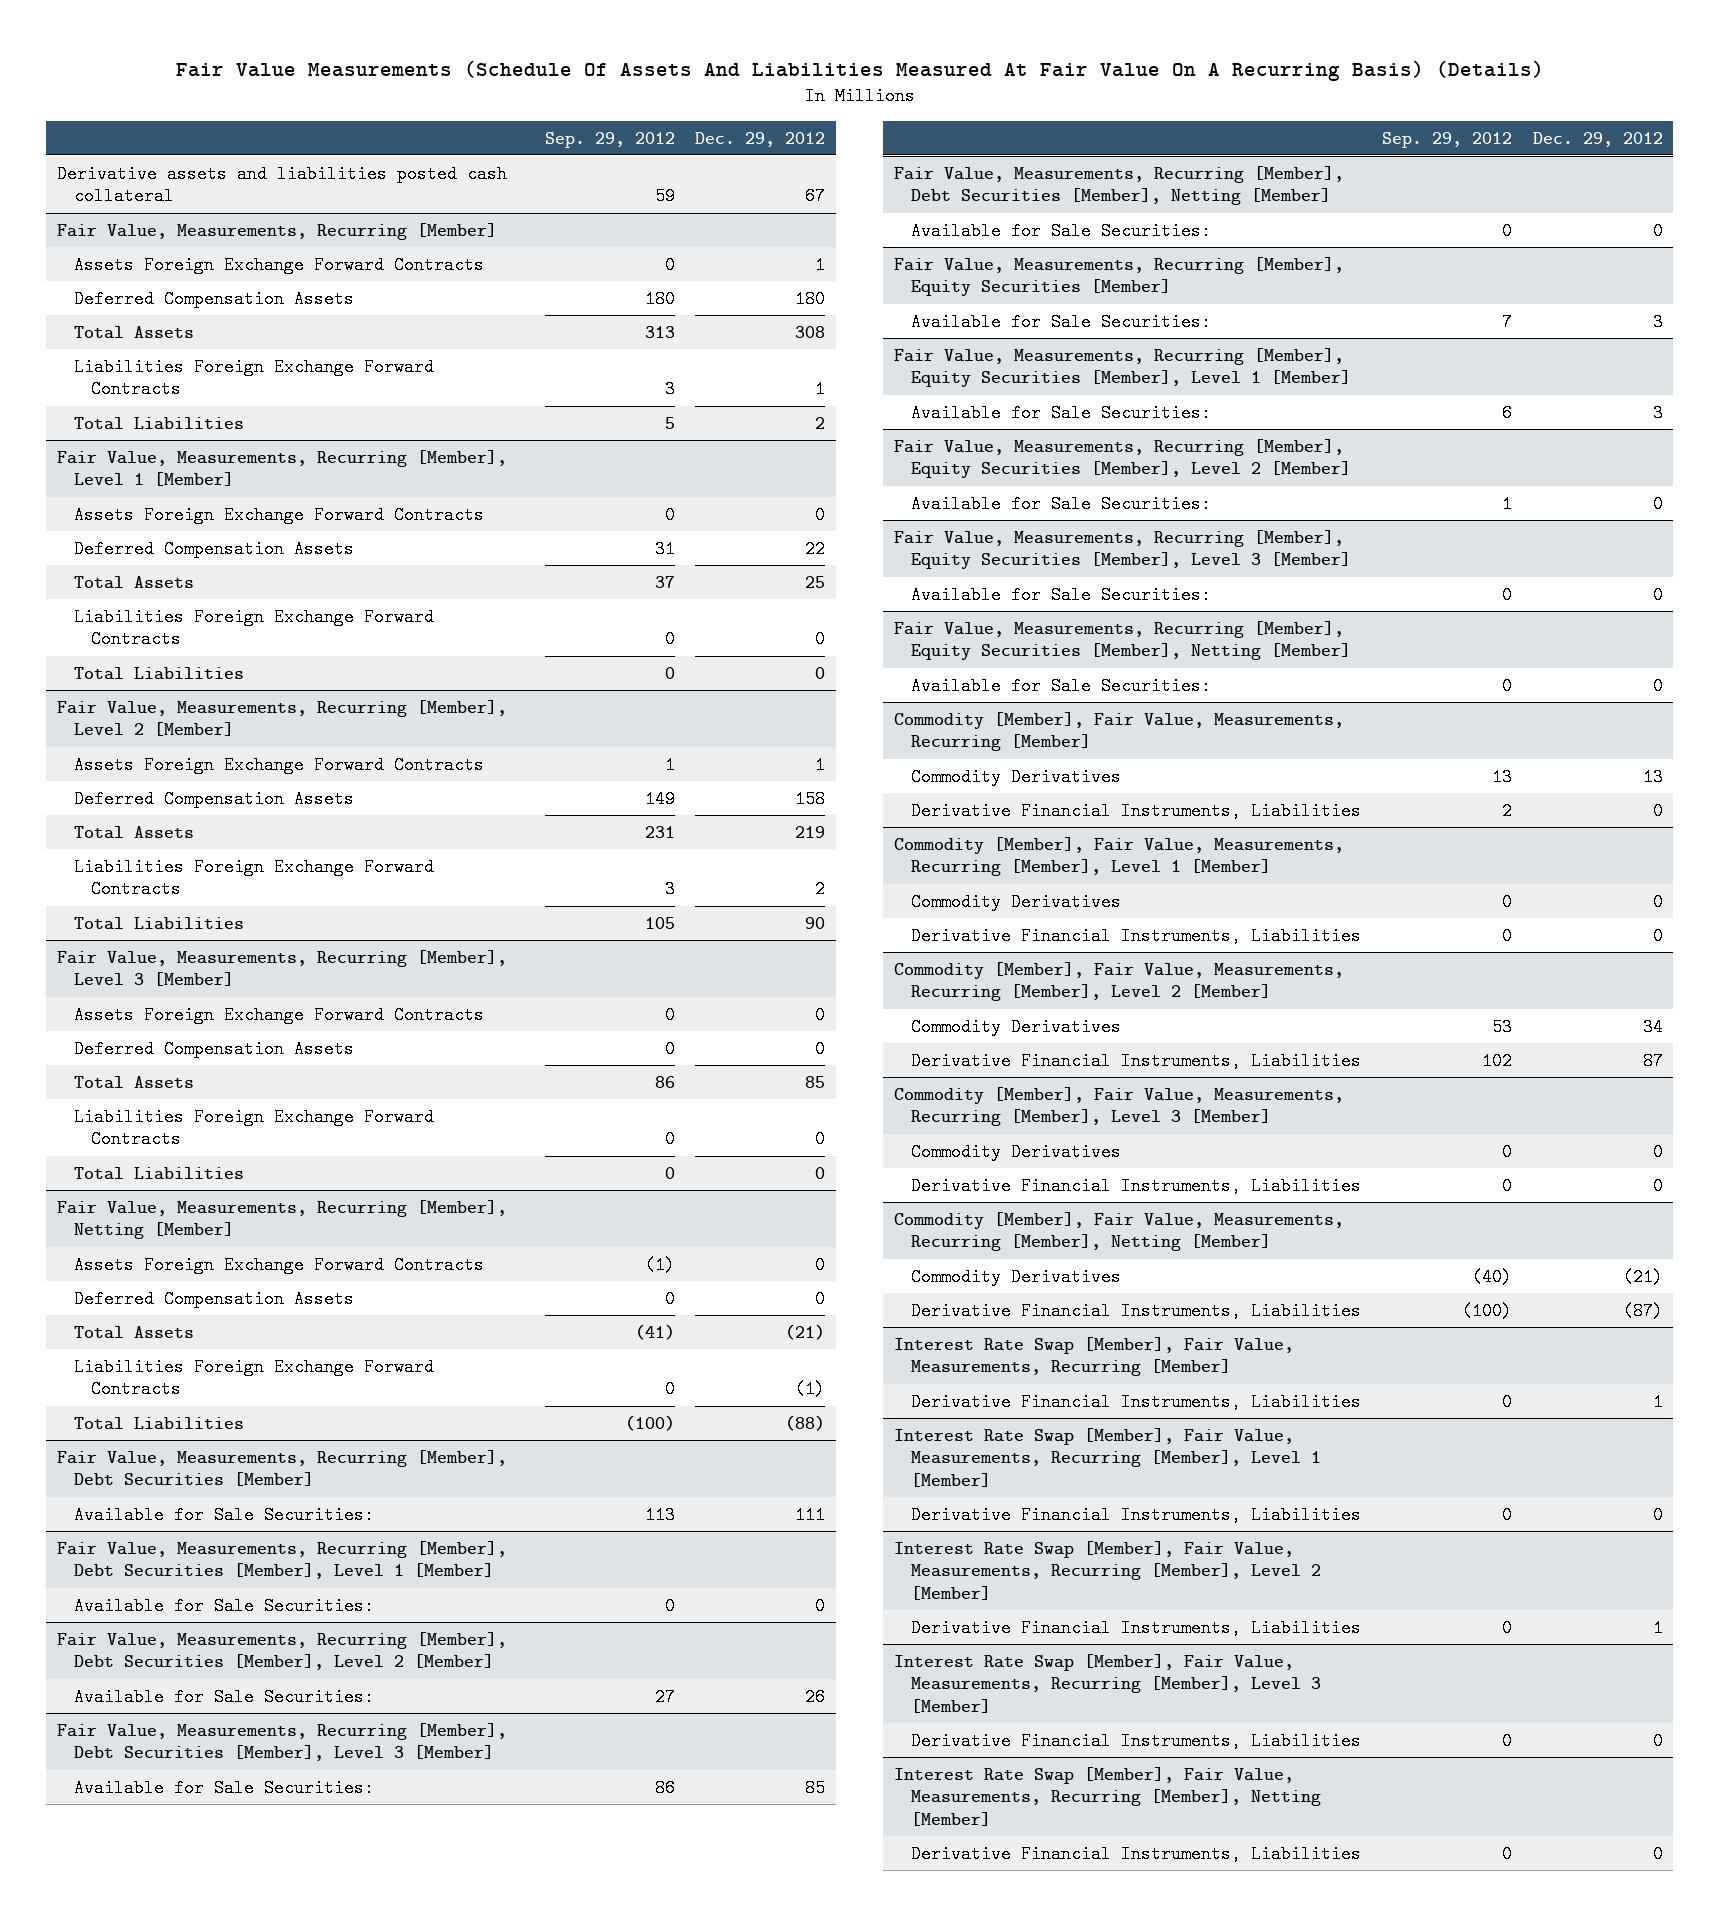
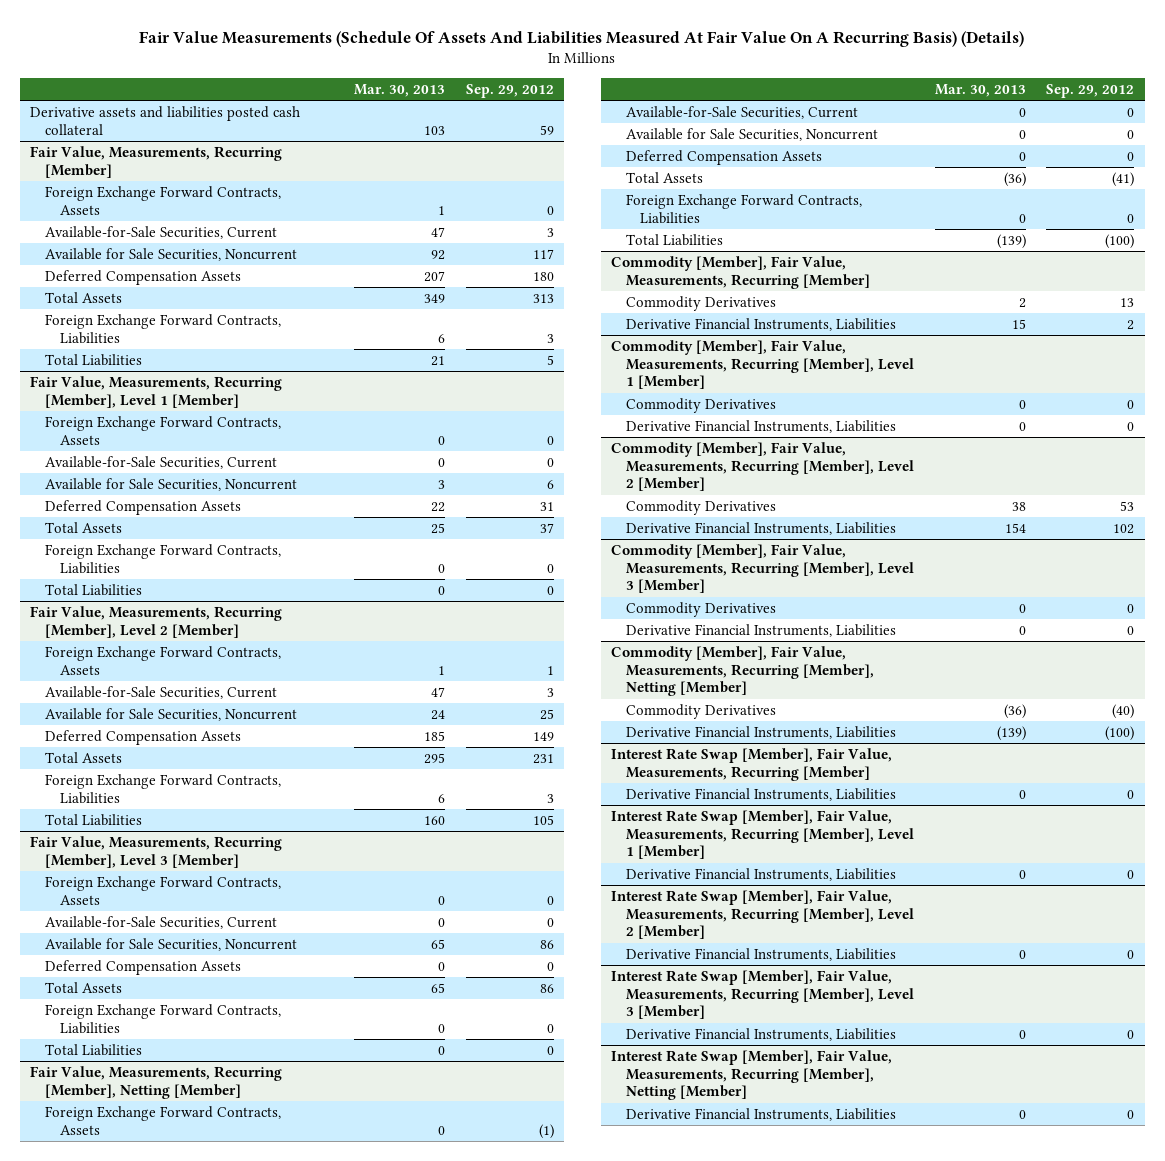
[695,131,826,147] Dec. 29, 2012 -> none
none -> [353,84,445,98] Mar. 30, 2013
[73,256,484,275] Assets Foreign Exchange Forward Contracts -> [45,186,282,215] Foreign Exchange Forward Contracts, Assets
none -> [45,226,278,240] Available-for-Sale Securities, Current
none -> [45,248,298,262] Available for Sale Securities, Noncurrent
[73,358,434,399] Liabilities Foreign Exchange Forward Contracts -> [45,314,282,344] Foreign Exchange Forward Contracts, Liabilities
[73,506,484,525] Assets Foreign Exchange Forward Contracts -> [45,416,282,445] Foreign Exchange Forward Contracts, Assets
none -> [45,456,278,470] Available-for-Sale Securities, Current
none -> [45,478,298,492] Available for Sale Securities, Noncurrent
[73,608,434,649] Liabilities Foreign Exchange Forward Contracts -> [45,544,282,574] Foreign Exchange Forward Contracts, Liabilities
[73,756,484,775] Assets Foreign Exchange Forward Contracts -> [45,646,282,675] Foreign Exchange Forward Contracts, Assets
none -> [45,686,278,700] Available-for-Sale Securities, Current
none -> [45,708,298,722] Available for Sale Securities, Noncurrent
[73,858,434,899] Liabilities Foreign Exchange Forward Contracts -> [45,774,282,804] Foreign Exchange Forward Contracts, Liabilities
[73,1006,484,1025] Assets Foreign Exchange Forward Contracts -> [45,876,282,905] Foreign Exchange Forward Contracts, Assets
none -> [45,916,278,930] Available-for-Sale Securities, Current
none -> [45,938,298,952] Available for Sale Securities, Noncurrent
[73,1108,434,1149] Liabilities Foreign Exchange Forward Contracts -> [45,1004,282,1034] Foreign Exchange Forward Contracts, Liabilities
[73,1256,484,1275] Assets Foreign Exchange Forward Contracts -> [45,1106,282,1135] Foreign Exchange Forward Contracts, Assets
none -> [625,106,858,120] Available-for-Sale Securities, Current
none -> [625,128,878,142] Available for Sale Securities, Noncurrent
[73,1358,434,1399] Liabilities Foreign Exchange Forward Contracts -> [625,194,862,224] Foreign Exchange Forward Contracts, Liabilities
[56,1450,507,1487] Fair Value, Measurements, Recurring [Member], Debt Securities [Member] -> none
[73,1506,374,1525] Available for Sale Securities: -> none
[56,1541,507,1580] Fair Value, Measurements, Recurring [Member], Debt Securities [Member], Level 1 [Member] -> none
[73,1597,374,1616] Available for Sale Securities: -> none
[56,1632,507,1671] Fair Value, Measurements, Recurring [Member], Debt Securities [Member], Level 2 [Member] -> none
[73,1688,374,1707] Available for Sale Securities: -> none
[56,1723,507,1762] Fair Value, Measurements, Recurring [Member], Debt Securities [Member], Level 3 [Member] -> none
[73,1779,374,1798] Available for Sale Securities: -> none
[893,166,1344,206] Fair Value, Measurements, Recurring [Member], Debt Securities [Member], Netting [Member] -> none
[911,222,1212,241] Available for Sale Securities: -> none
[893,257,1344,297] Fair Value, Measurements, Recurring [Member], Equity Securities [Member] -> none
[911,313,1212,332] Available for Sale Securities: -> none
[893,348,1352,388] Fair Value, Measurements, Recurring [Member], Equity Securities [Member], Level 1 [Member] -> none
[911,404,1212,423] Available for Sale Securities: -> none
[893,439,1352,479] Fair Value, Measurements, Recurring [Member], Equity Securities [Member], Level 2 [Member] -> none
[911,495,1212,514] Available for Sale Securities: -> none
[893,530,1352,570] Fair Value, Measurements, Recurring [Member], Equity Securities [Member], Level 3 [Member] -> none
[911,586,1212,605] Available for Sale Securities: -> none
[893,621,1352,661] Fair Value, Measurements, Recurring [Member], Equity Securities [Member], Netting [Member] -> none
[911,677,1212,696] Available for Sale Securities: -> none

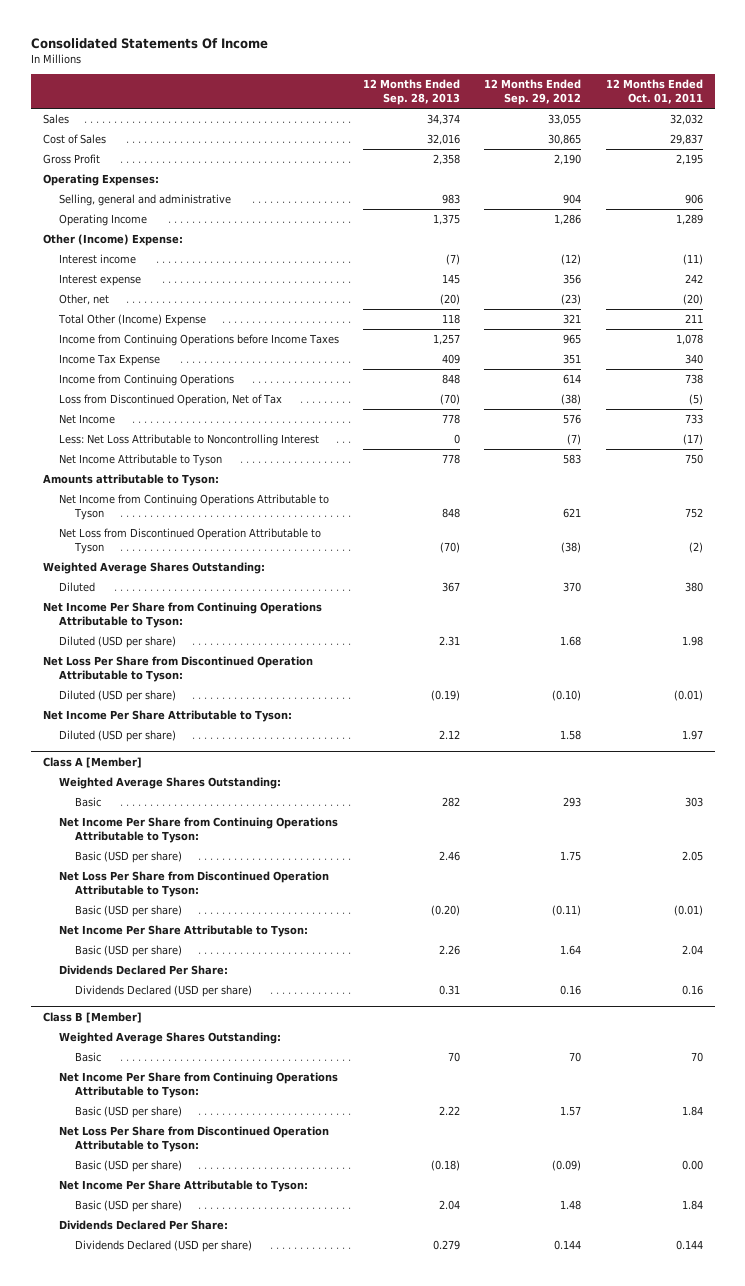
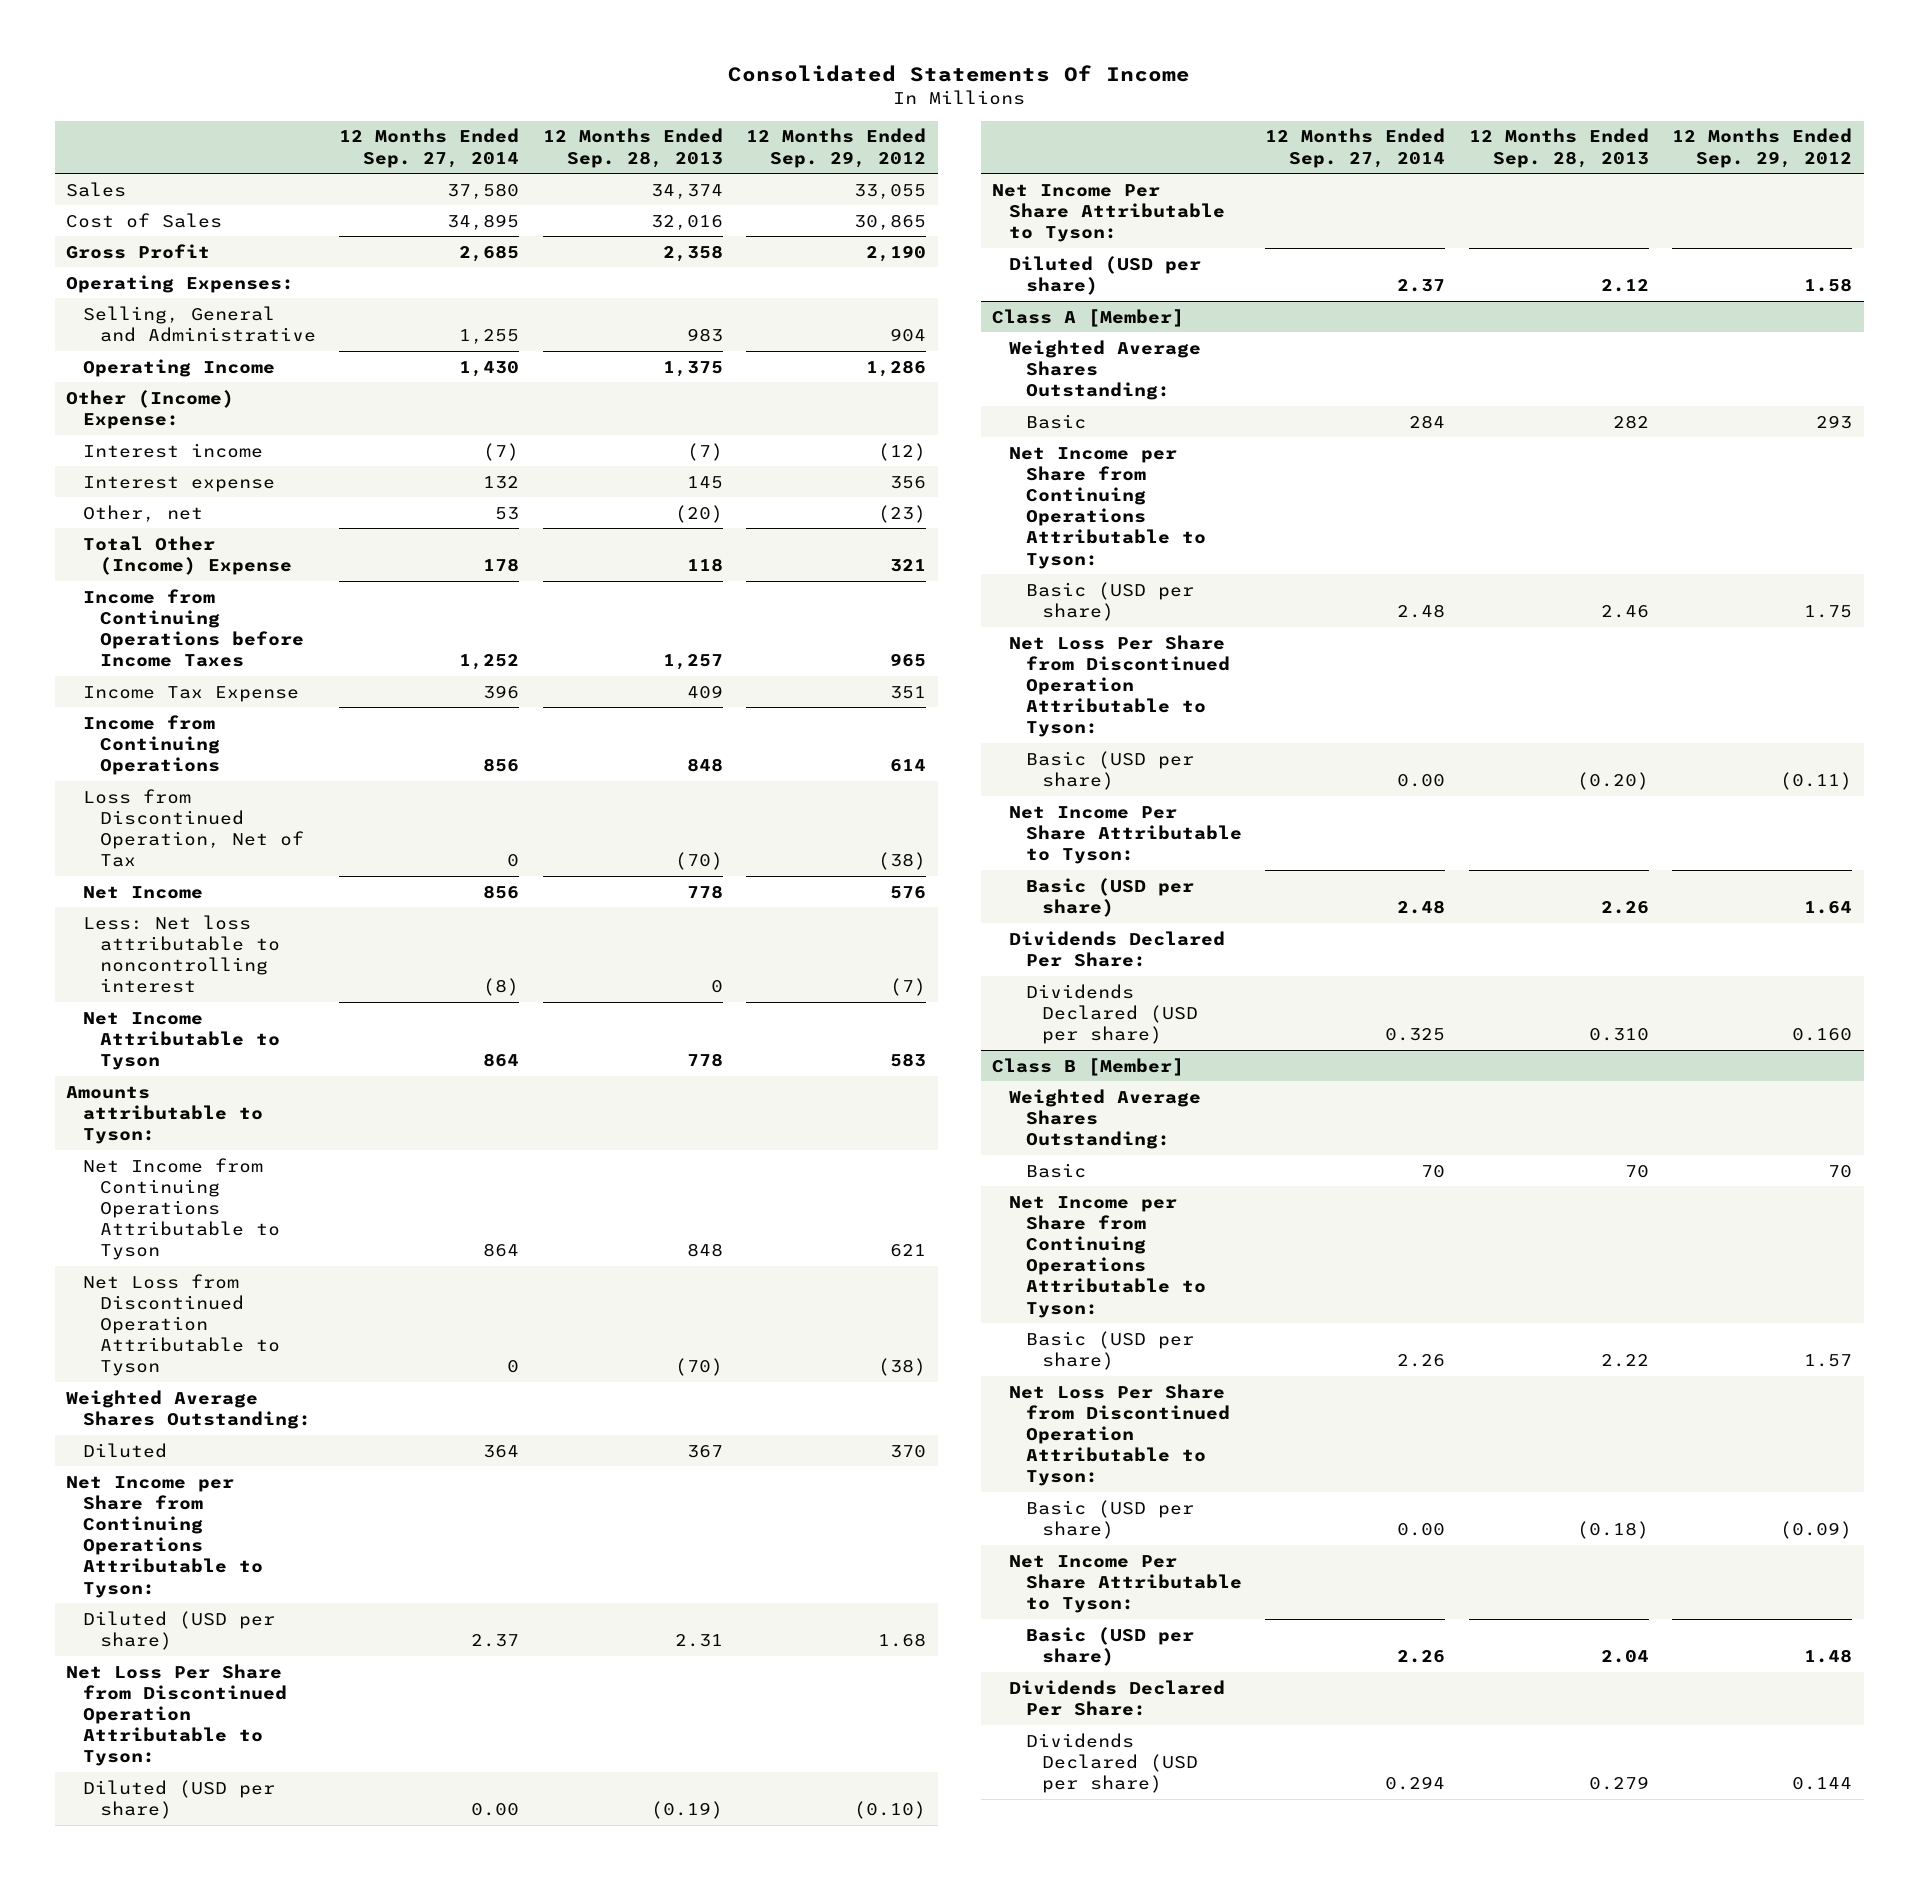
[605,79,703,105] 12 Months Ended Oct. 01, 2011 -> none
none -> [339,128,520,168] 12 Months Ended Sep. 27, 2014
[59,194,232,207] Selling, general and administrative -> [83,305,316,342] Selling, General and Administrative
[59,434,320,447] Less: Net Loss Attributable to Noncontrolling Interest -> [83,914,280,994] Less: Net loss attributable to noncontrolling interest
[42,602,322,629] Net Income Per Share from Continuing Operations Attributable to Tyson: -> [66,1475,264,1598] Net Income per Share from Continuing Operations Attributable to Tyson:
[59,817,339,844] Net Income Per Share from Continuing Operations Attributable to Tyson: -> [1009,446,1206,569] Net Income per Share from Continuing Operations Attributable to Tyson:
[439,985,461,996] 0.31 -> [1588,1028,1649,1042] 0.310
[560,985,582,996] 0.16 -> [1792,1028,1853,1042] 0.160
[59,1072,339,1099] Net Income Per Share from Continuing Operations Attributable to Tyson: -> [1009,1195,1206,1318] Net Income per Share from Continuing Operations Attributable to Tyson:

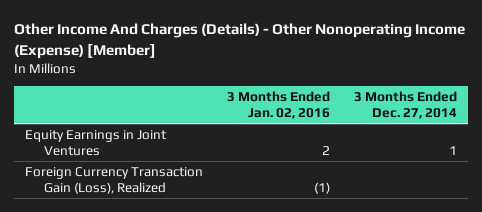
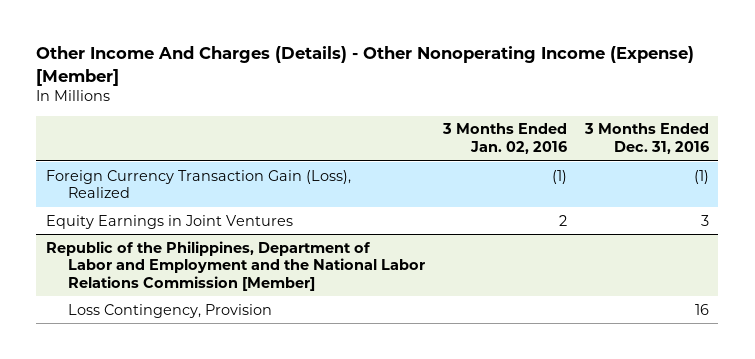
[353,90,457,119] 3 Months Ended Dec. 27, 2014 -> none
none -> [584,123,710,155] 3 Months Ended Dec. 31, 2016
[25,130,168,156] Equity Earnings in Joint Ventures -> [45,214,293,229] Equity Earnings in Joint Ventures
none -> [45,240,425,291] Republic of the Philippines, Department of Labor and Employment and the National Labor Relations Commission [Member]
none -> [67,303,272,318] Loss Contingency, Provision

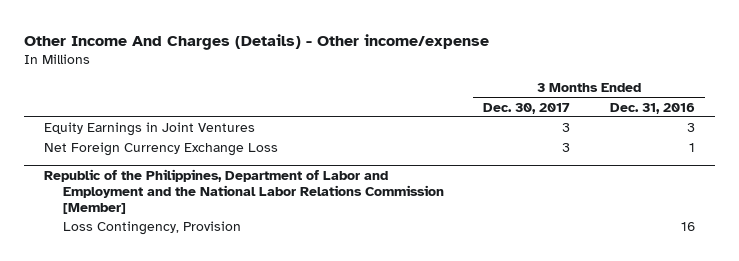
[36,46,695,86] Other Income And Charges (Details) - Other Nonoperating Income (Expense) [Member] -> [24,33,490,50] Other Income And Charges (Details) - Other income/expense
[441,123,567,155] 3 Months Ended Jan. 02, 2016 -> none
none -> [483,102,571,114] Dec. 30, 2017
[45,169,351,199] Foreign Currency Transaction Gain (Loss), Realized -> none
none -> [43,142,278,157] Net Foreign Currency Exchange Loss

